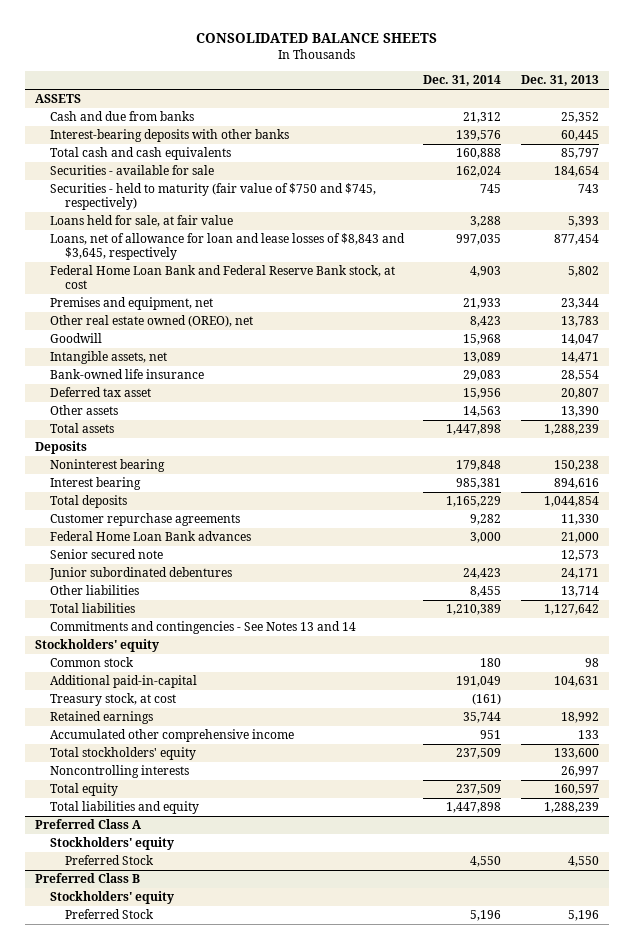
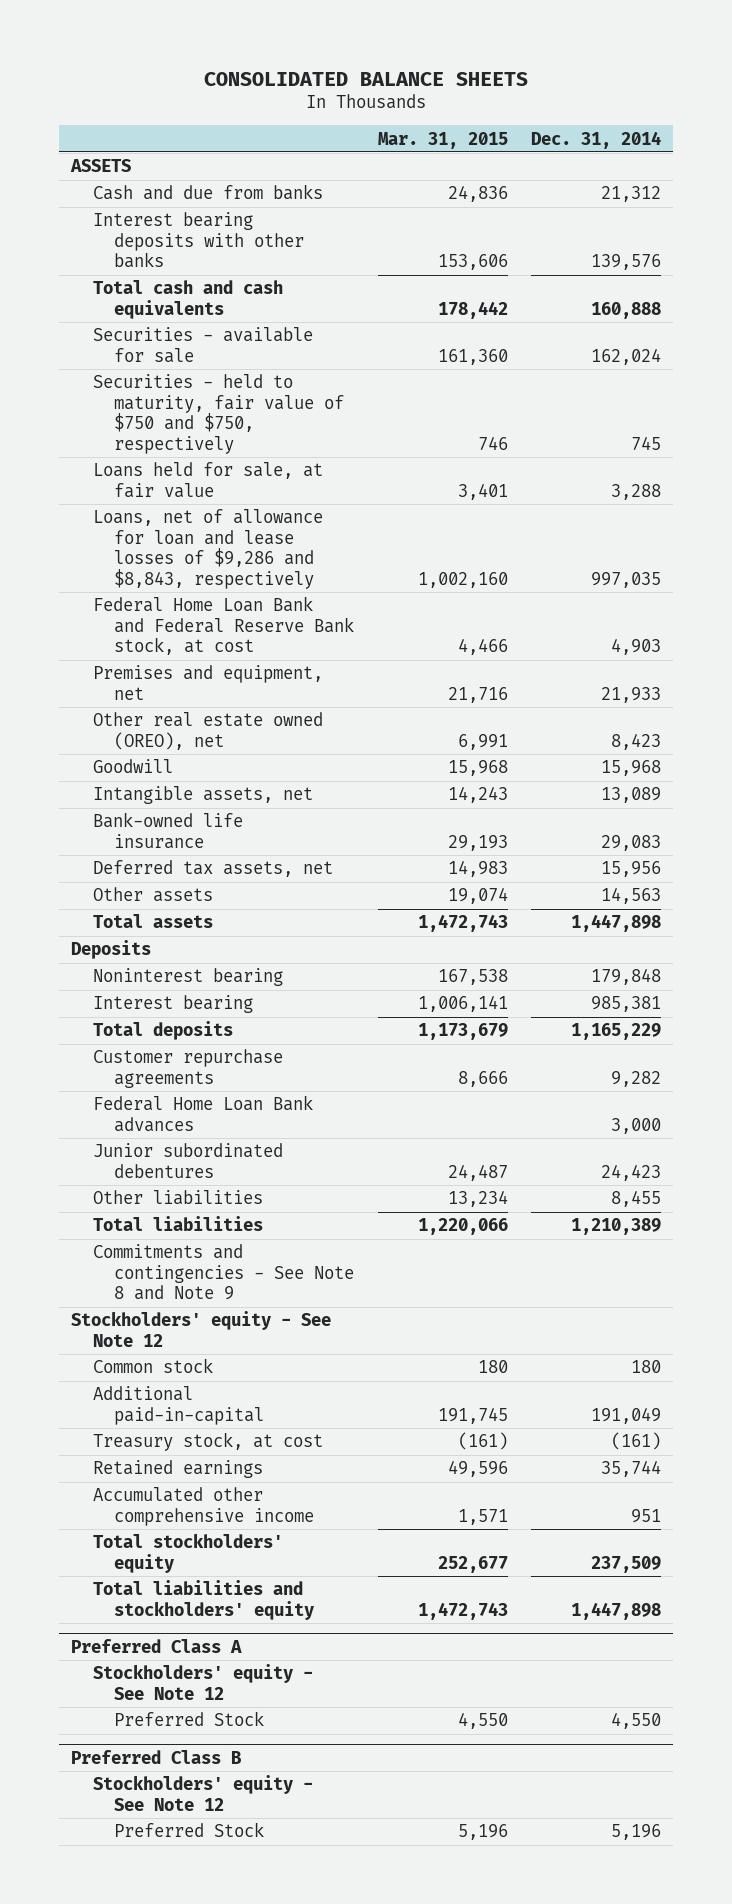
[521,75,600,87] Dec. 31, 2013 -> none
none -> [377,131,508,149] Mar. 31, 2015
[49,129,289,143] Interest-bearing deposits with other banks -> [92,212,305,269] Interest bearing deposits with other banks
[49,183,376,211] Securities - held to maturity (fair value of $750 and $745, respectively) -> [92,374,345,454] Securities - held to maturity, fair value of $750 and $750, respectively
[49,233,405,261] Loans, net of allowance for loan and lease losses of $8,843 and $3,645, respectively -> [92,509,323,589] Loans, net of allowance for loan and lease losses of $9,286 and $8,843, respectively
[49,387,151,398] Deferred tax asset -> [92,860,333,878] Deferred tax assets, net
[49,549,163,560] Senior secured note -> none
[49,621,356,635] Commitments and contingencies - See Notes 13 and 14 -> [92,1244,355,1301] Commitments and contingencies - See Note 8 and Note 9
[34,639,159,653] Stockholders' equity -> [70,1311,331,1347] Stockholders' equity - See Note 12
[49,765,189,779] Noncontrolling interests -> none
[49,783,118,797] Total equity -> none
[49,801,199,815] Total liabilities and equity -> [92,1580,315,1620] Total liabilities and stockholders' equity
[49,837,174,851] Stockholders' equity -> [92,1664,313,1700] Stockholders' equity - See Note 12
[49,891,174,905] Stockholders' equity -> [92,1775,313,1811] Stockholders' equity - See Note 12

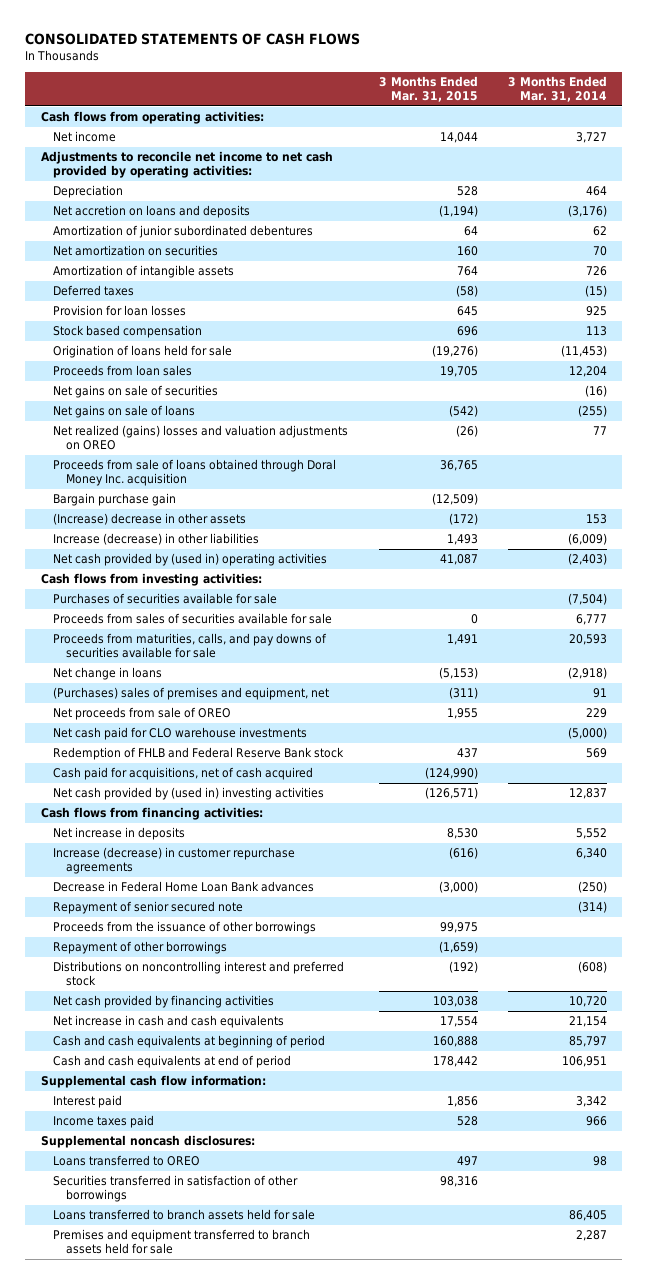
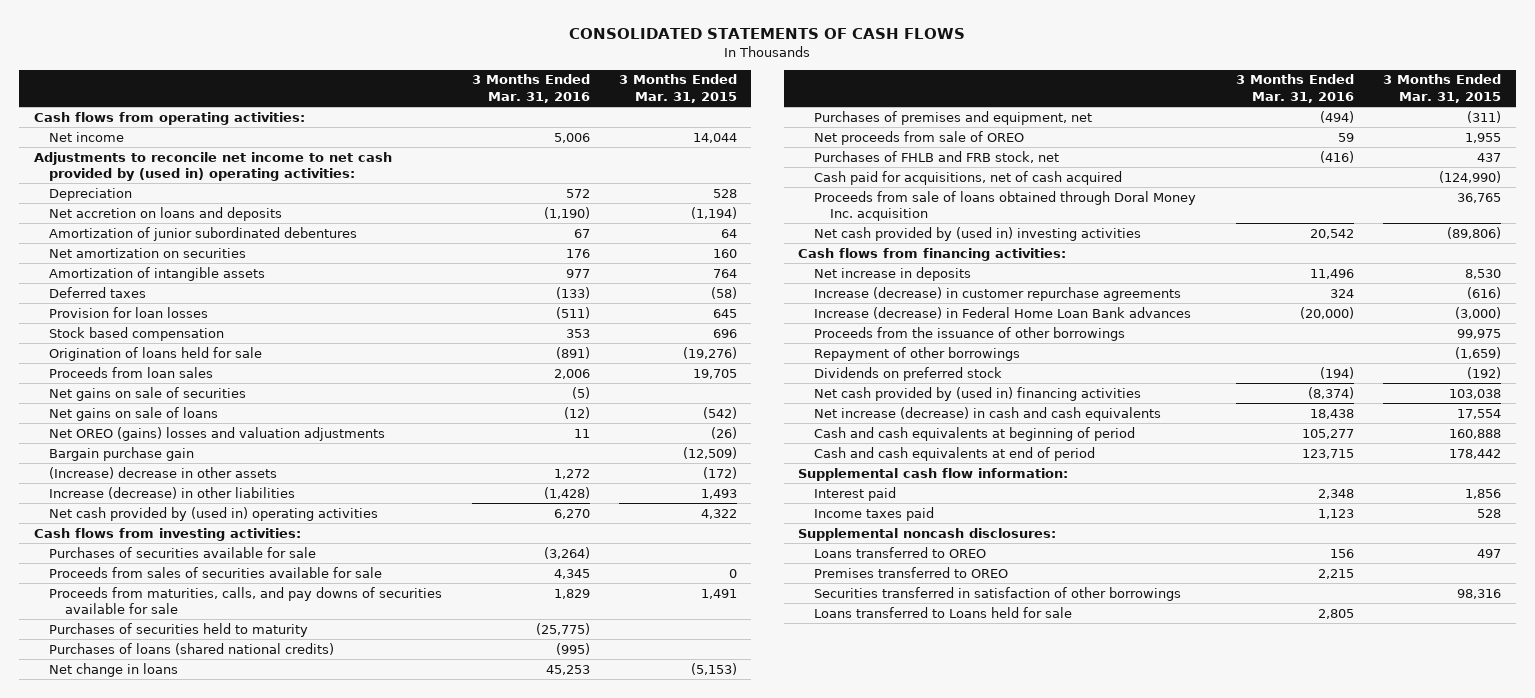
[508,76,608,103] 3 Months Ended Mar. 31, 2014 -> none
none -> [471,74,590,103] 3 Months Ended Mar. 31, 2016
[40,151,333,179] Adjustments to reconcile net income to net cash provided by operating activities: -> [33,151,392,182] Adjustments to reconcile net income to net cash provided by (used in) operating activities:
[53,425,349,451] Net realized (gains) losses and valuation adjustments on OREO -> [49,426,386,441] Net OREO (gains) losses and valuation adjustments
[439,554,478,566] 41,087 -> [700,508,737,519] 4,322
none -> [49,622,309,637] Purchases of securities held to maturity
none -> [49,642,335,655] Purchases of loans (shared national credits)
[53,687,330,701] (Purchases) sales of premises and equipment, net -> [814,110,1093,125] Purchases of premises and equipment, net
[53,727,308,741] Net cash paid for CLO warehouse investments -> none
[53,747,345,761] Redemption of FHLB and Federal Reserve Bank stock -> [814,150,1060,163] Purchases of FHLB and FRB stock, net
[53,459,337,487] Proceeds from sale of loans obtained through Doral Money Inc. acquisition -> [814,190,1197,222] Proceeds from sale of loans obtained through Doral Money Inc. acquisition
[424,787,478,800] (126,571) -> [1447,226,1502,239] (89,806)
[53,901,244,915] Repayment of senior secured note -> none
[53,881,315,893] Decrease in Federal Home Loan Bank advances -> [814,306,1192,319] Increase (decrease) in Federal Home Loan Bank advances
[53,961,345,987] Distributions on noncontrolling interest and preferred stock -> [814,366,1003,381] Dividends on preferred stock
[53,995,275,1009] Net cash provided by financing activities -> [814,386,1142,401] Net cash provided by (used in) financing activities
[53,1015,285,1029] Net increase in cash and cash equivalents -> [814,406,1162,421] Net increase (decrease) in cash and cash equivalents
none -> [814,566,1009,578] Premises transferred to OREO
[53,1229,311,1255] Premises and equipment transferred to branch assets held for sale -> none
[53,1209,316,1221] Loans transferred to branch assets held for sale -> [814,606,1073,618] Loans transferred to Loans held for sale

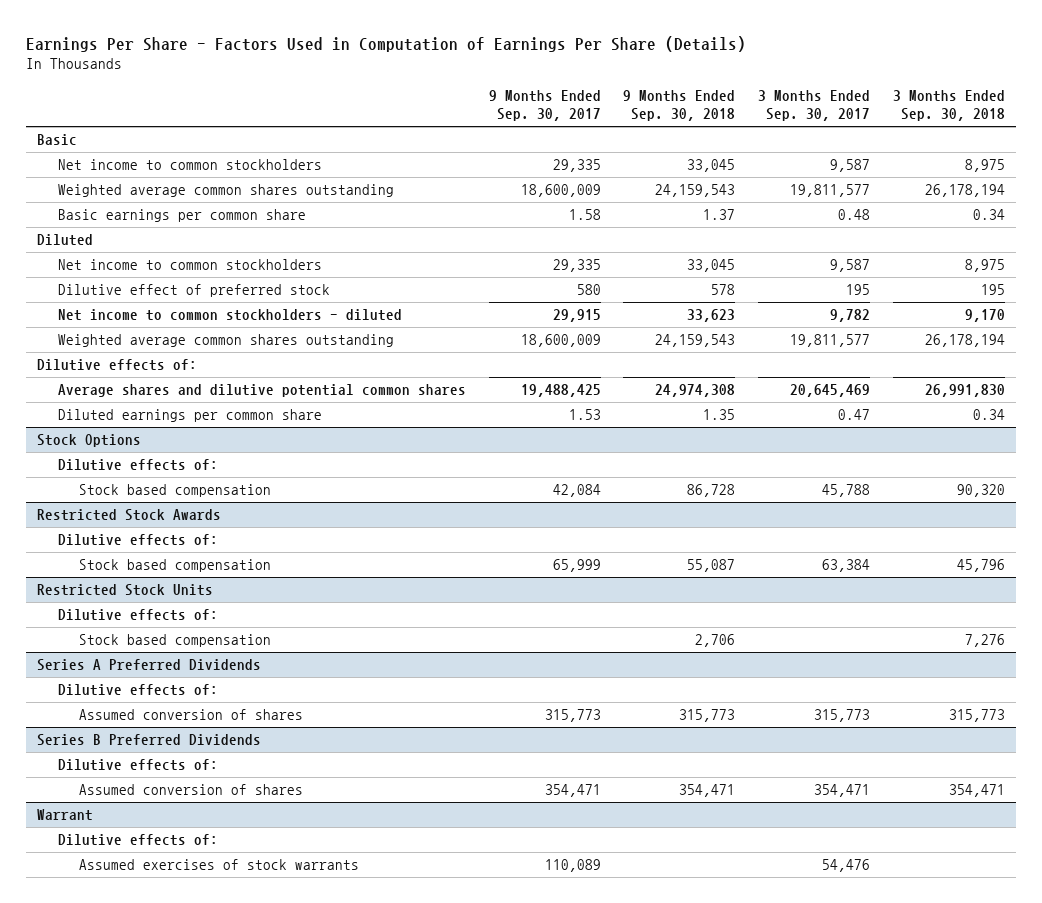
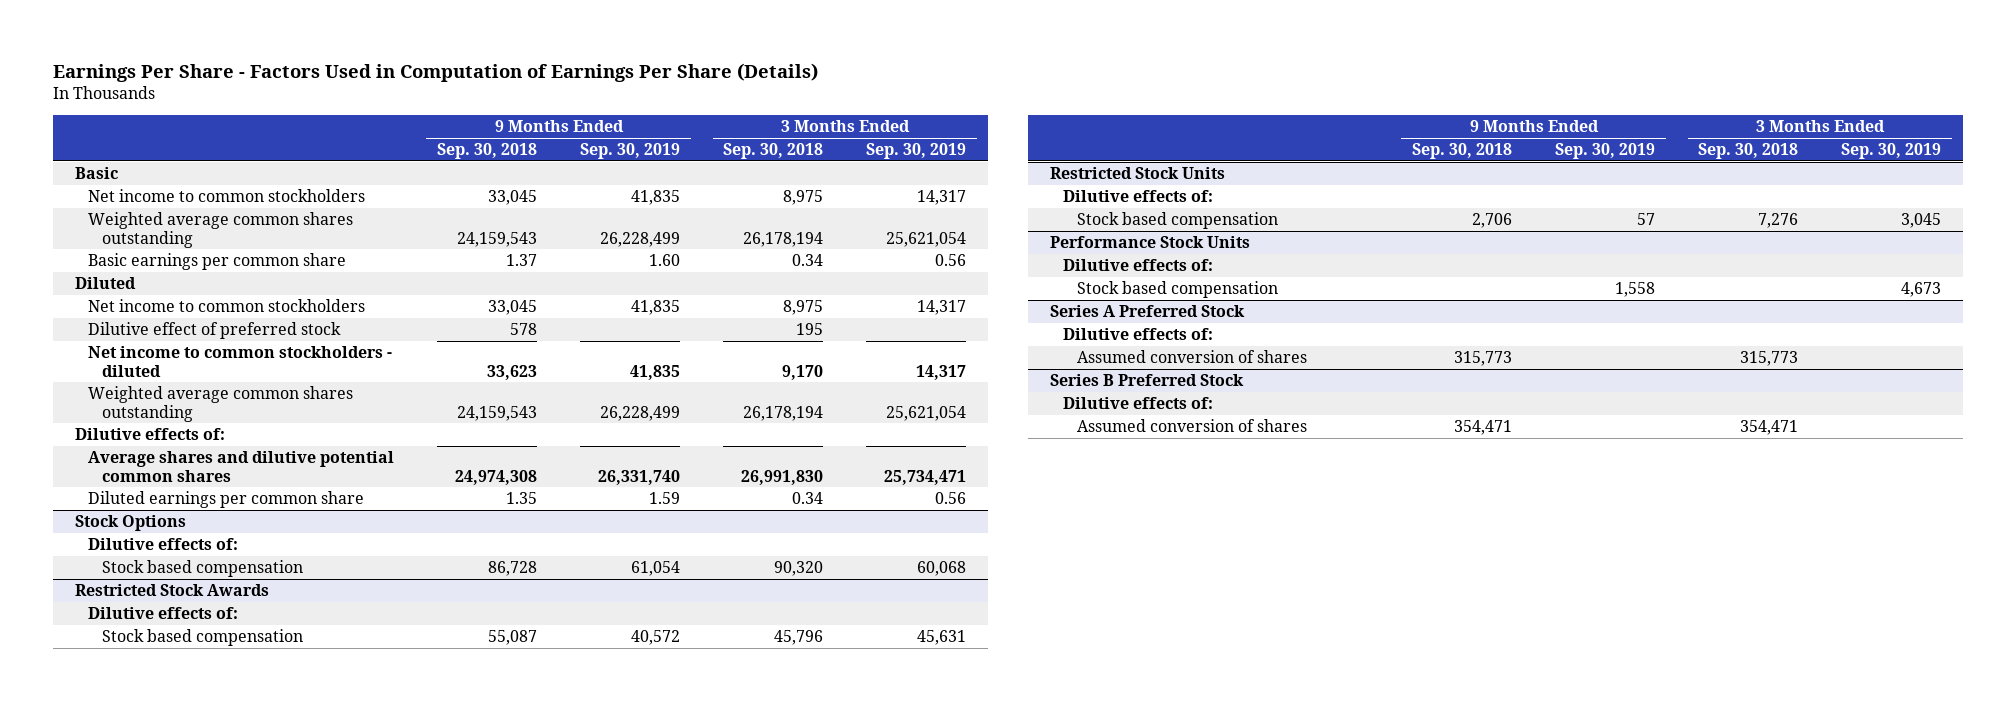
[488,89,601,122] 9 Months Ended Sep. 30, 2017 -> none
[757,89,870,122] 3 Months Ended Sep. 30, 2017 -> none
none -> [580,143,681,160] Sep. 30, 2019
none -> [866,143,967,160] Sep. 30, 2019
[37,659,262,672] Series A Preferred Dividends -> none
none -> [1049,236,1250,249] Performance Stock Units
none -> [1076,281,1278,299] Stock based compensation
none -> [1049,305,1245,318] Series A Preferred Stock
none -> [1063,328,1214,341] Dilutive effects of:
[37,734,262,747] Series B Preferred Dividends -> [1049,374,1244,387] Series B Preferred Stock
[37,809,94,822] Warrant -> none
[58,834,219,847] Dilutive effects of: -> none
[78,859,359,871] Assumed exercises of stock warrants -> none

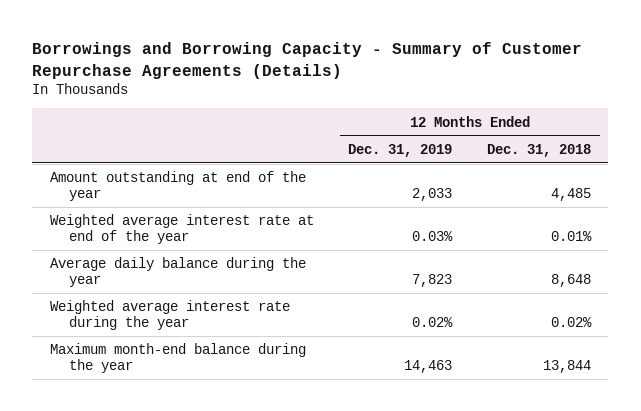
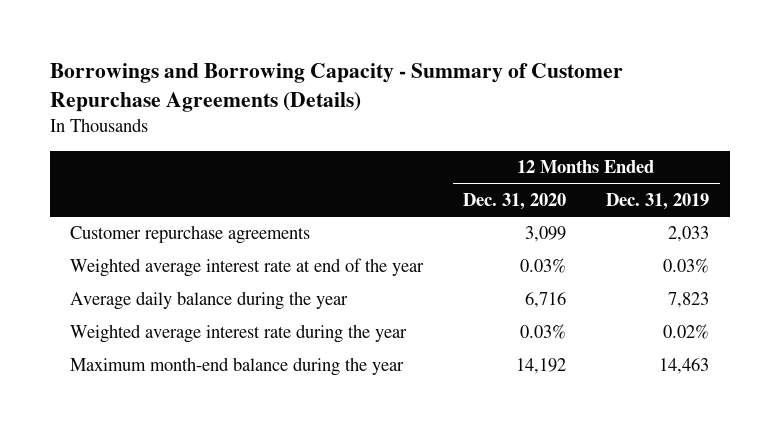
[487,143,592,157] Dec. 31, 2018 -> none
none -> [463,192,567,210] Dec. 31, 2020
[49,171,306,202] Amount outstanding at end of the year -> [69,225,310,245] Customer repurchase agreements

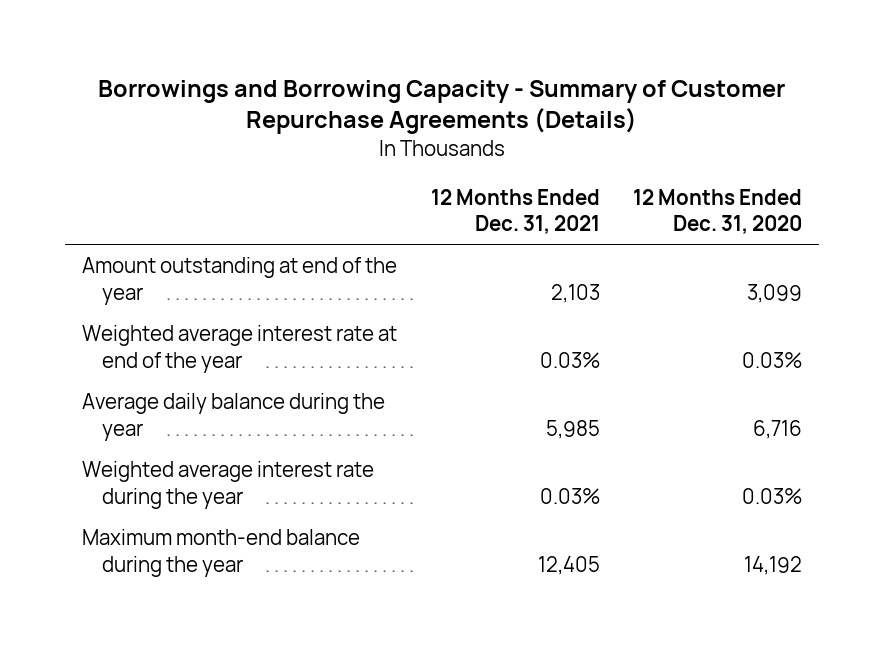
[606,192,710,210] Dec. 31, 2019 -> none
none -> [430,188,600,234] 12 Months Ended Dec. 31, 2021
[69,225,310,245] Customer repurchase agreements -> [81,257,397,305] Amount outstanding at end of the year

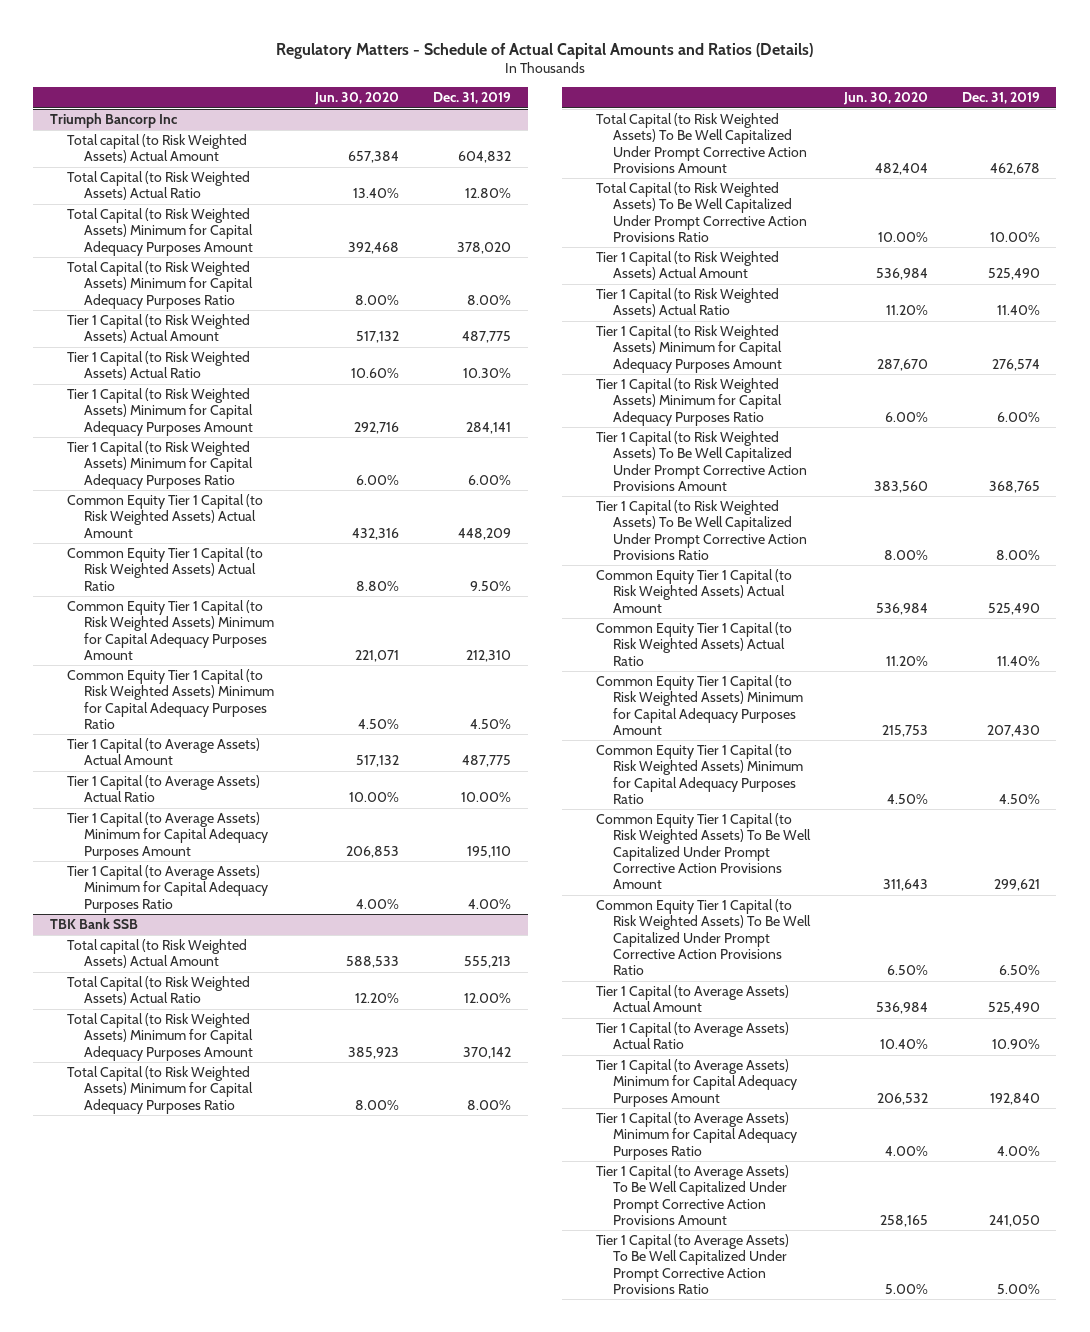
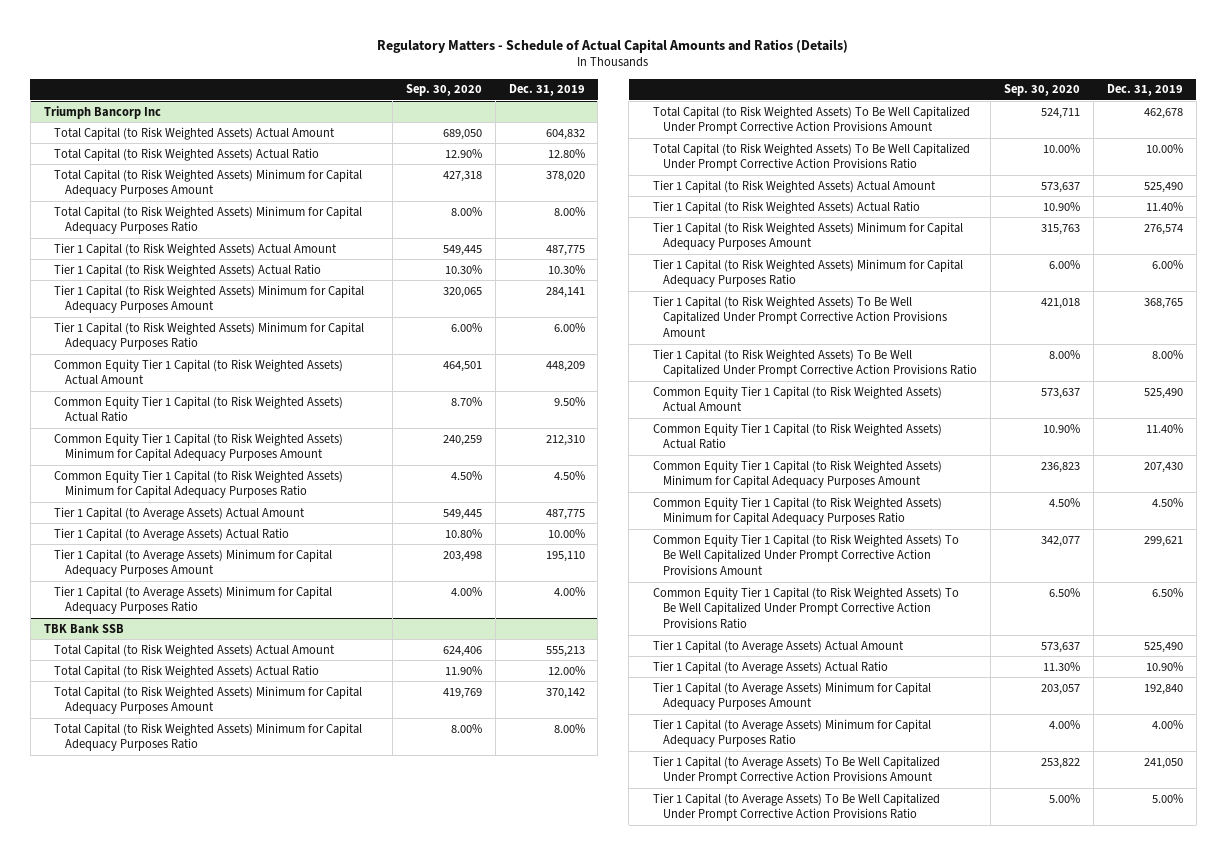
[314,92,400,106] Jun. 30, 2020 -> none
none -> [405,84,482,97] Sep. 30, 2020
[67,134,248,164] Total capital (to Risk Weighted Assets) Actual Amount -> [54,126,336,140] Total Capital (to Risk Weighted Assets) Actual Amount
[67,939,248,969] Total capital (to Risk Weighted Assets) Actual Amount -> [54,643,336,657] Total Capital (to Risk Weighted Assets) Actual Amount

